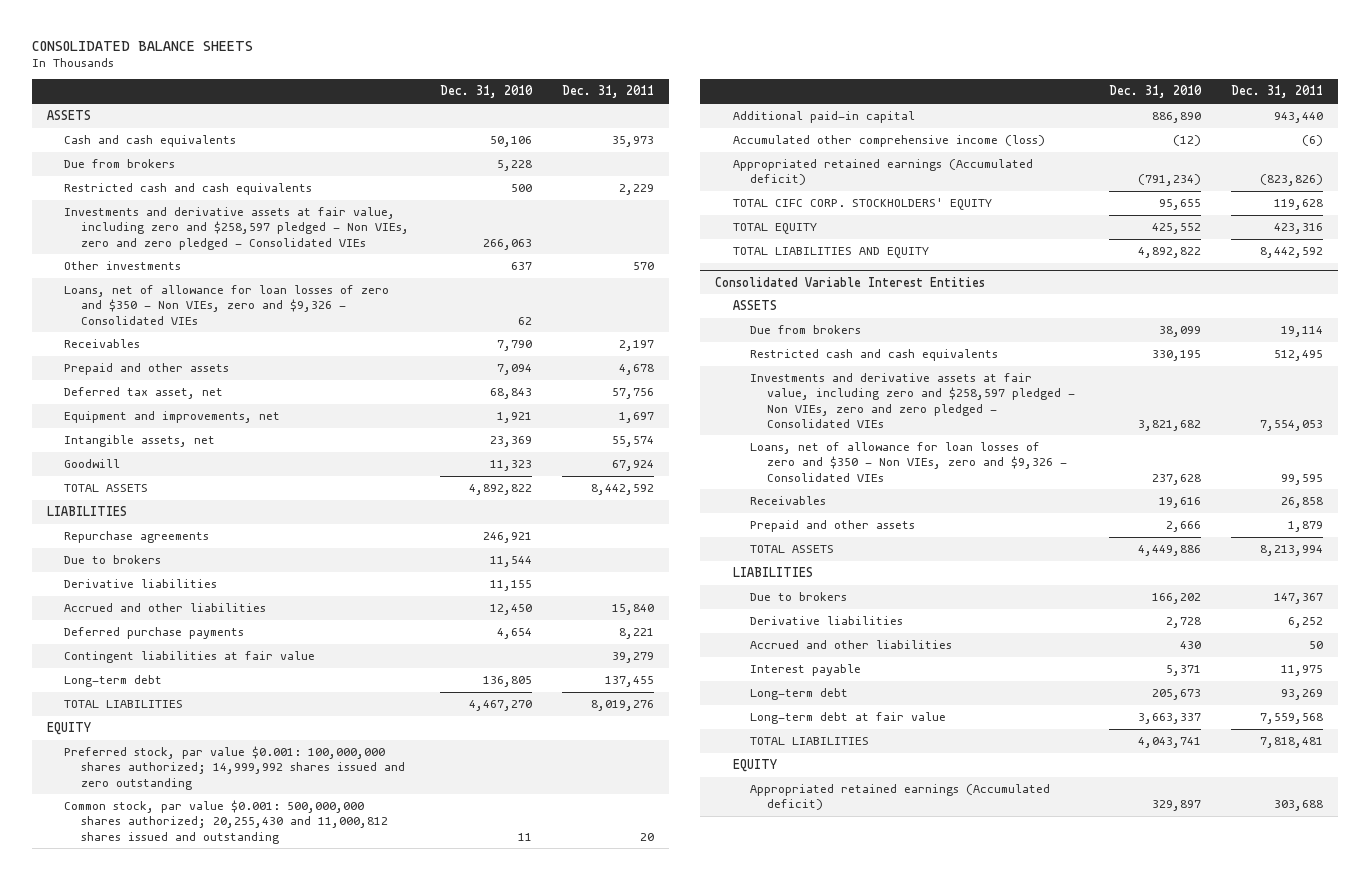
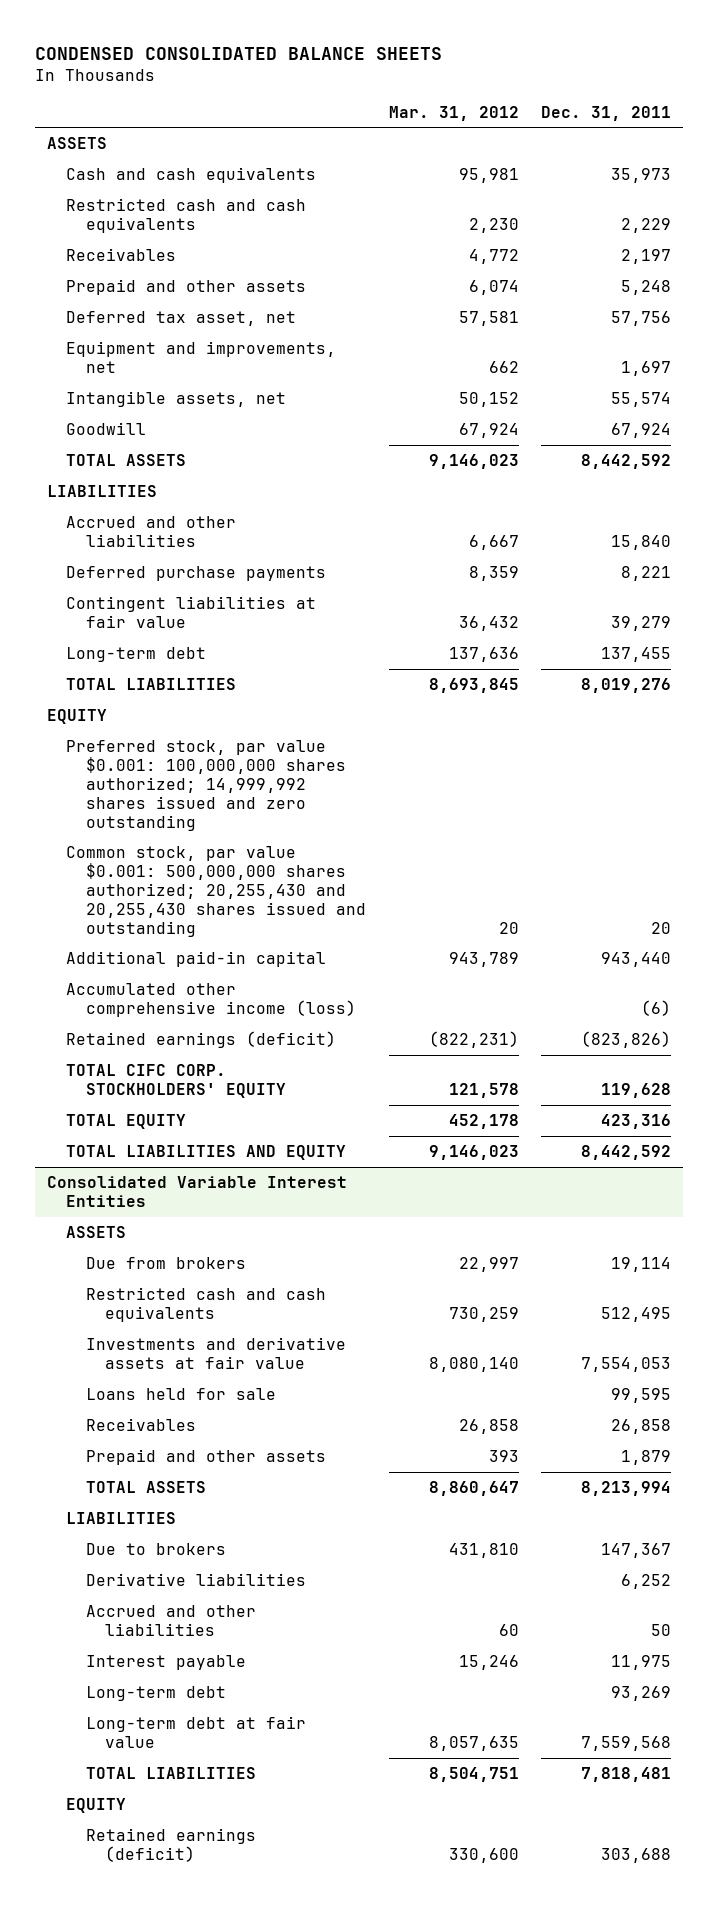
[31,40,253,51] CONSOLIDATED BALANCE SHEETS -> [35,46,443,60] CONDENSED CONSOLIDATED BALANCE SHEETS
[439,85,533,99] Dec. 31, 2010 -> none
none -> [388,105,519,121] Mar. 31, 2012
[64,159,176,169] Due from brokers -> none
[64,207,410,250] Investments and derivative assets at fair value, including zero and $258,597 pledged - Non VIEs, zero and zero pledged - Consolidated VIEs -> none
[64,261,182,271] Other investments -> none
[64,285,390,325] Loans, net of allowance for loan losses of zero and $350 - Non VIEs, zero and $9,326 - Consolidated VIEs -> none
[619,364,655,376] 4,678 -> [621,280,672,296] 5,248
[64,531,210,544] Repurchase agreements -> none
[64,555,162,565] Due to brokers -> none
[64,579,218,589] Derivative liabilities -> none
[64,800,389,844] Common stock, par value $0.001: 500,000,000 shares authorized; 20,255,430 and 11,000,812 shares issued and outstanding -> [66,846,366,937] Common stock, par value $0.001: 500,000,000 shares authorized; 20,255,430 and 20,255,430 shares issued and outstanding
[732,159,1033,186] Appropriated retained earnings (Accumulated deficit) -> [66,1031,337,1049] Retained earnings (deficit)
[750,373,1076,428] Investments and derivative assets at fair value, including zero and $258,597 pledged - Non VIEs, zero and zero pledged - Consolidated VIEs -> [85,1337,346,1369] Investments and derivative assets at fair value
[750,442,1068,482] Loans, net of allowance for loan losses of zero and $350 - Non VIEs, zero and $9,326 - Consolidated VIEs -> [85,1388,276,1401] Loans held for sale
[750,784,1051,811] Appropriated retained earnings (Accumulated deficit) -> [85,1828,256,1862] Retained earnings (deficit)

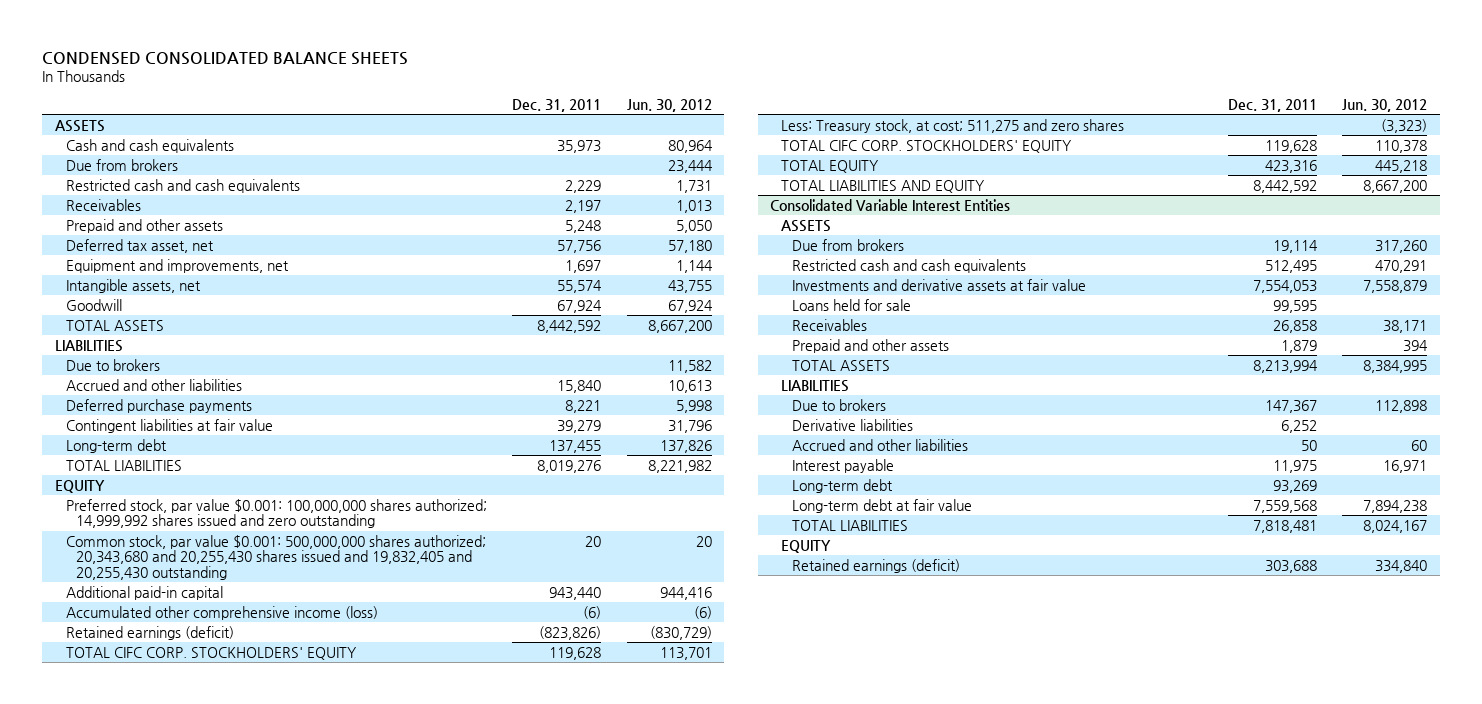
[388,105,519,121] Mar. 31, 2012 -> none
none -> [626,98,712,112] Jun. 30, 2012
none -> [65,158,178,171] Due from brokers
none -> [65,358,160,371] Due to brokers
[66,846,366,937] Common stock, par value $0.001: 500,000,000 shares authorized; 20,255,430 and 20,255,430 shares issued and outstanding -> [65,534,486,580] Common stock, par value $0.001: 500,000,000 shares authorized; 20,343,680 and 20,255,430 shares issued and 19,832,405 and 20,255,430 outstanding
none -> [781,118,1125,133] Less: Treasury stock, at cost; 511,275 and zero shares
none -> [781,139,1072,153] TOTAL CIFC CORP. STOCKHOLDERS' EQUITY

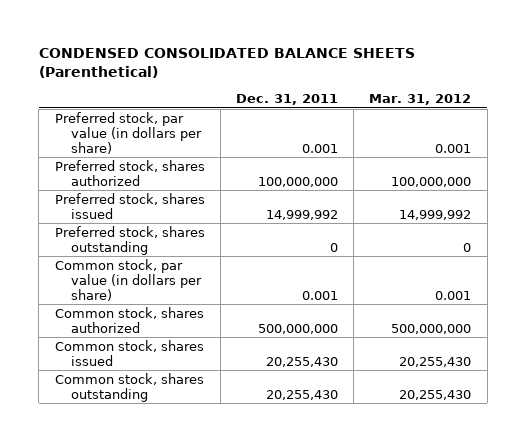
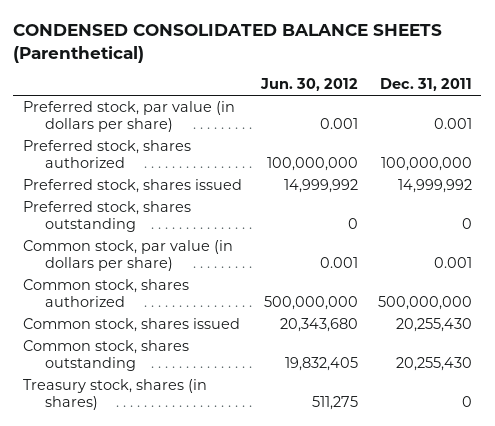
[369,94,472,106] Mar. 31, 2012 -> none
none -> [260,78,359,92] Jun. 30, 2012
none -> [23,378,208,410] Treasury stock, shares (in shares)

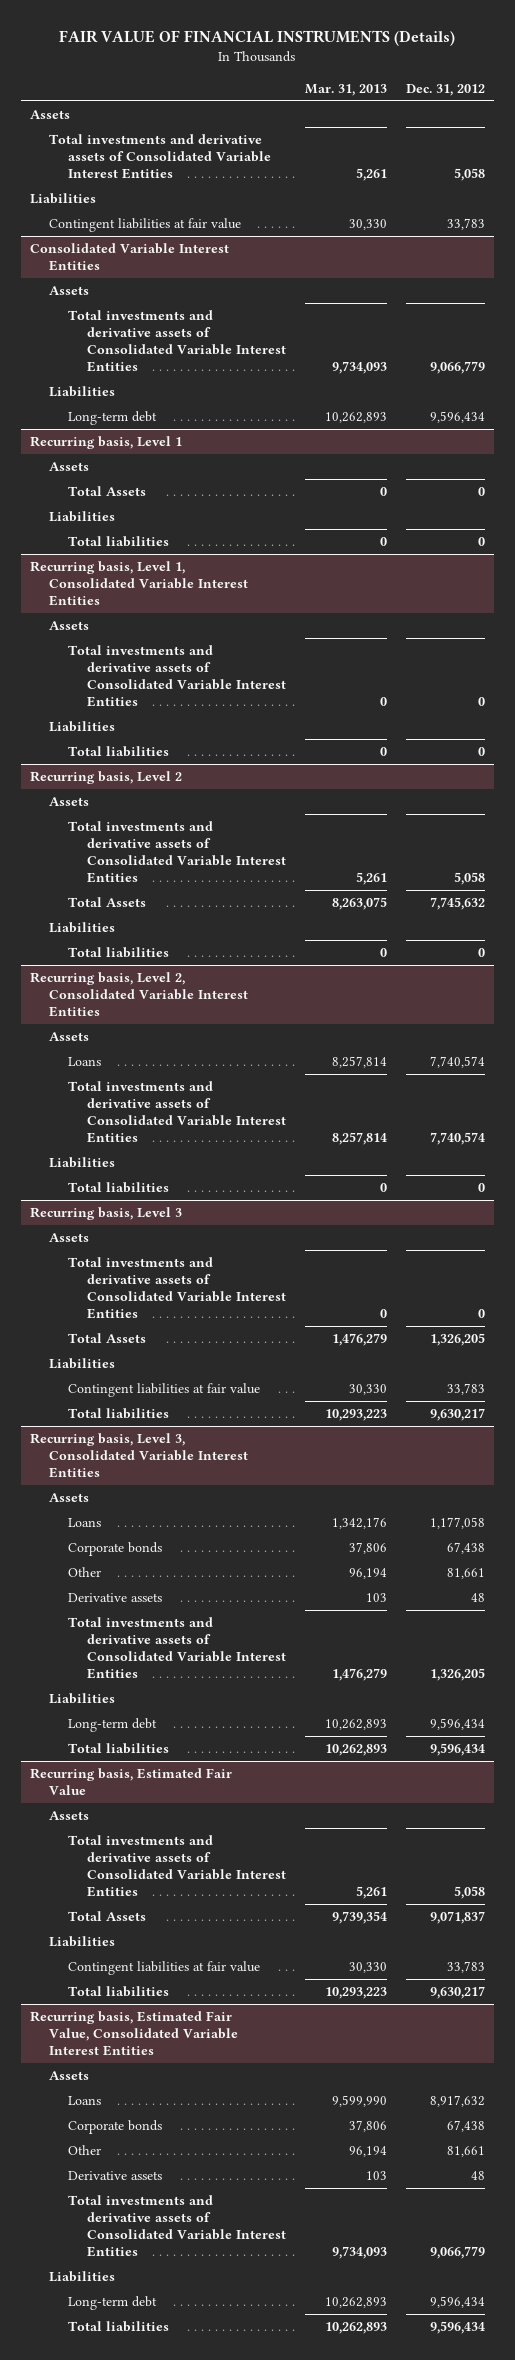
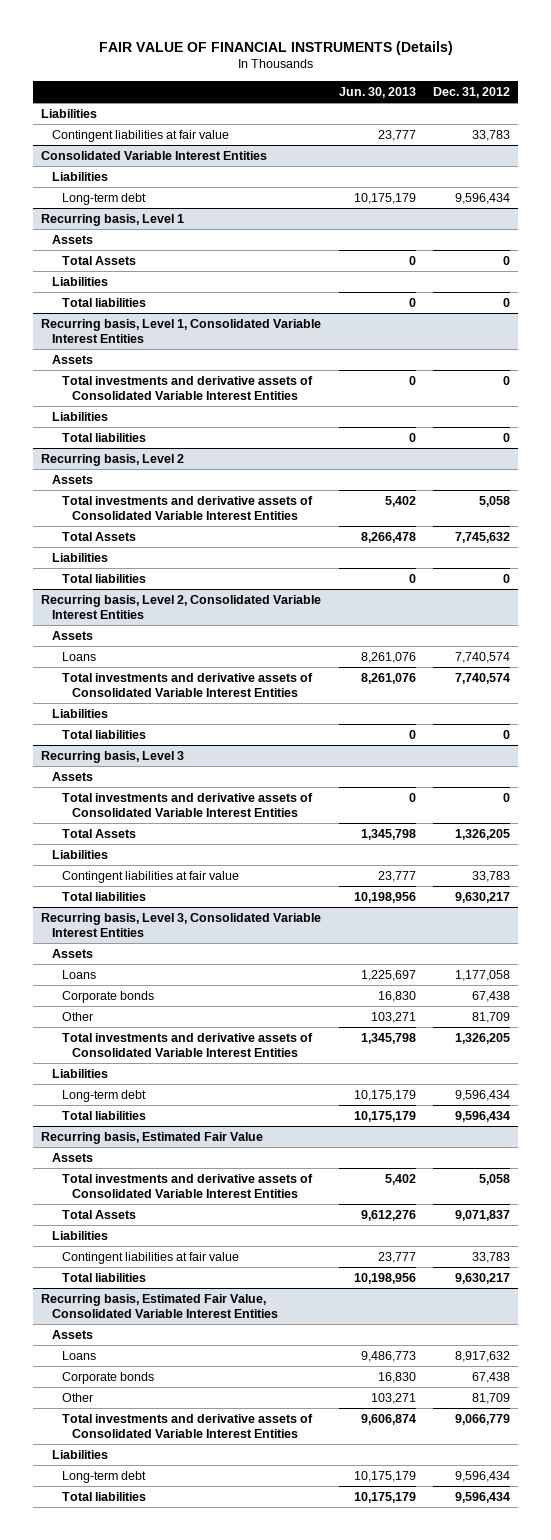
[304,83,387,96] Mar. 31, 2013 -> none
none -> [338,86,416,98] Jun. 30, 2013
[30,110,71,120] Assets -> none
[49,134,271,180] Total investments and derivative assets of Consolidated Variable Interest Entities -> none
[49,286,90,296] Assets -> none
[67,310,286,373] Total investments and derivative assets of Consolidated Variable Interest Entities -> none
[67,1593,162,1603] Derivative assets -> none
[446,1568,485,1580] 81,661 -> [471,1011,510,1023] 81,709
[67,2171,162,2181] Derivative assets -> none
[446,2146,485,2158] 81,661 -> [471,1392,510,1404] 81,709

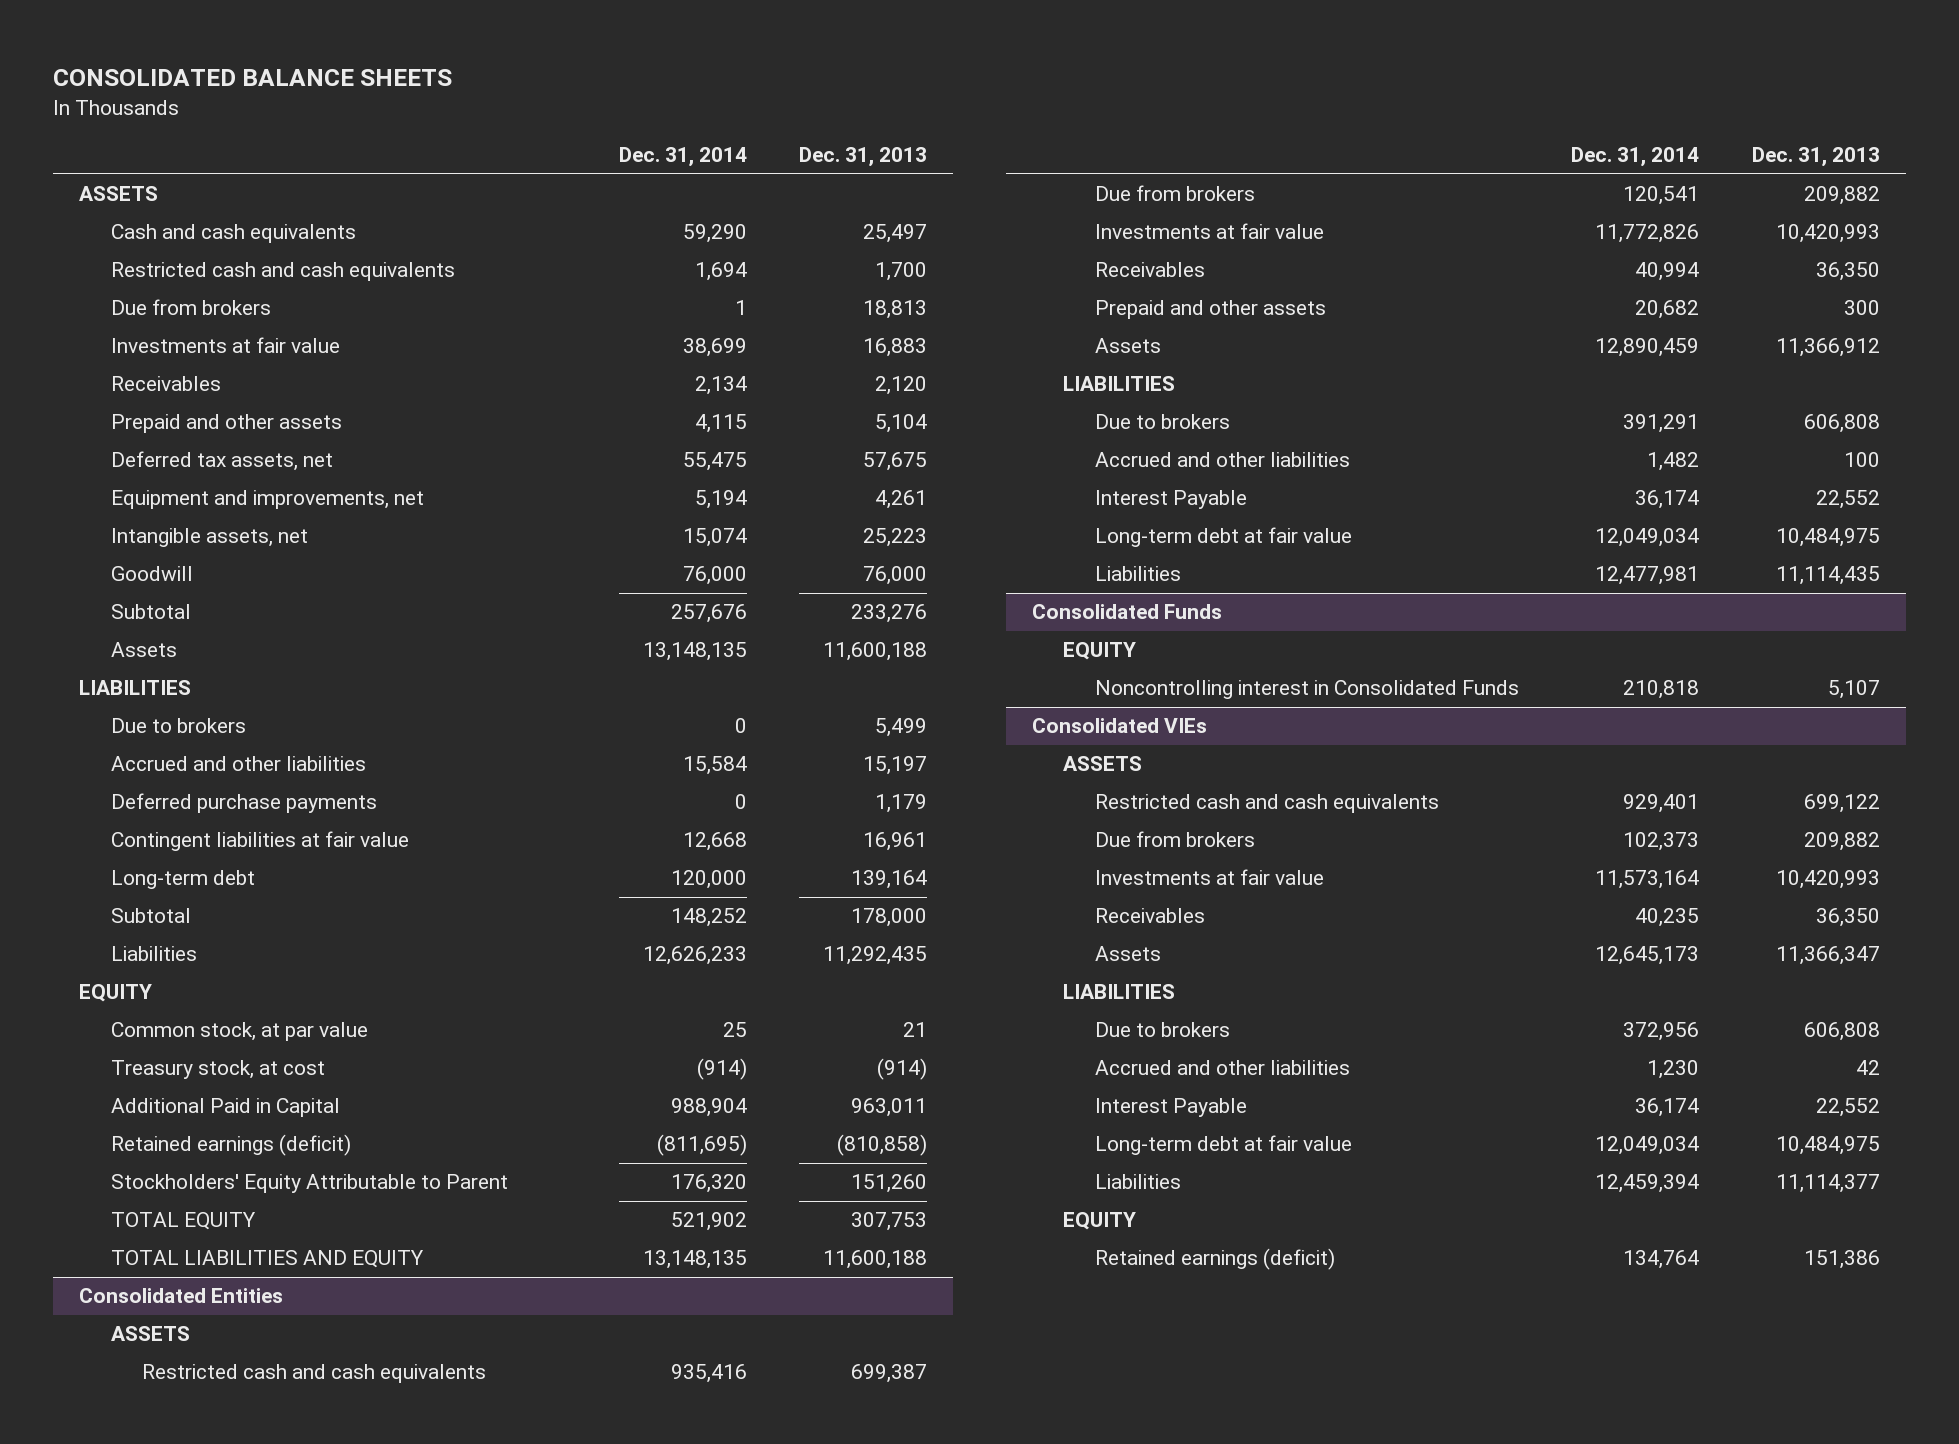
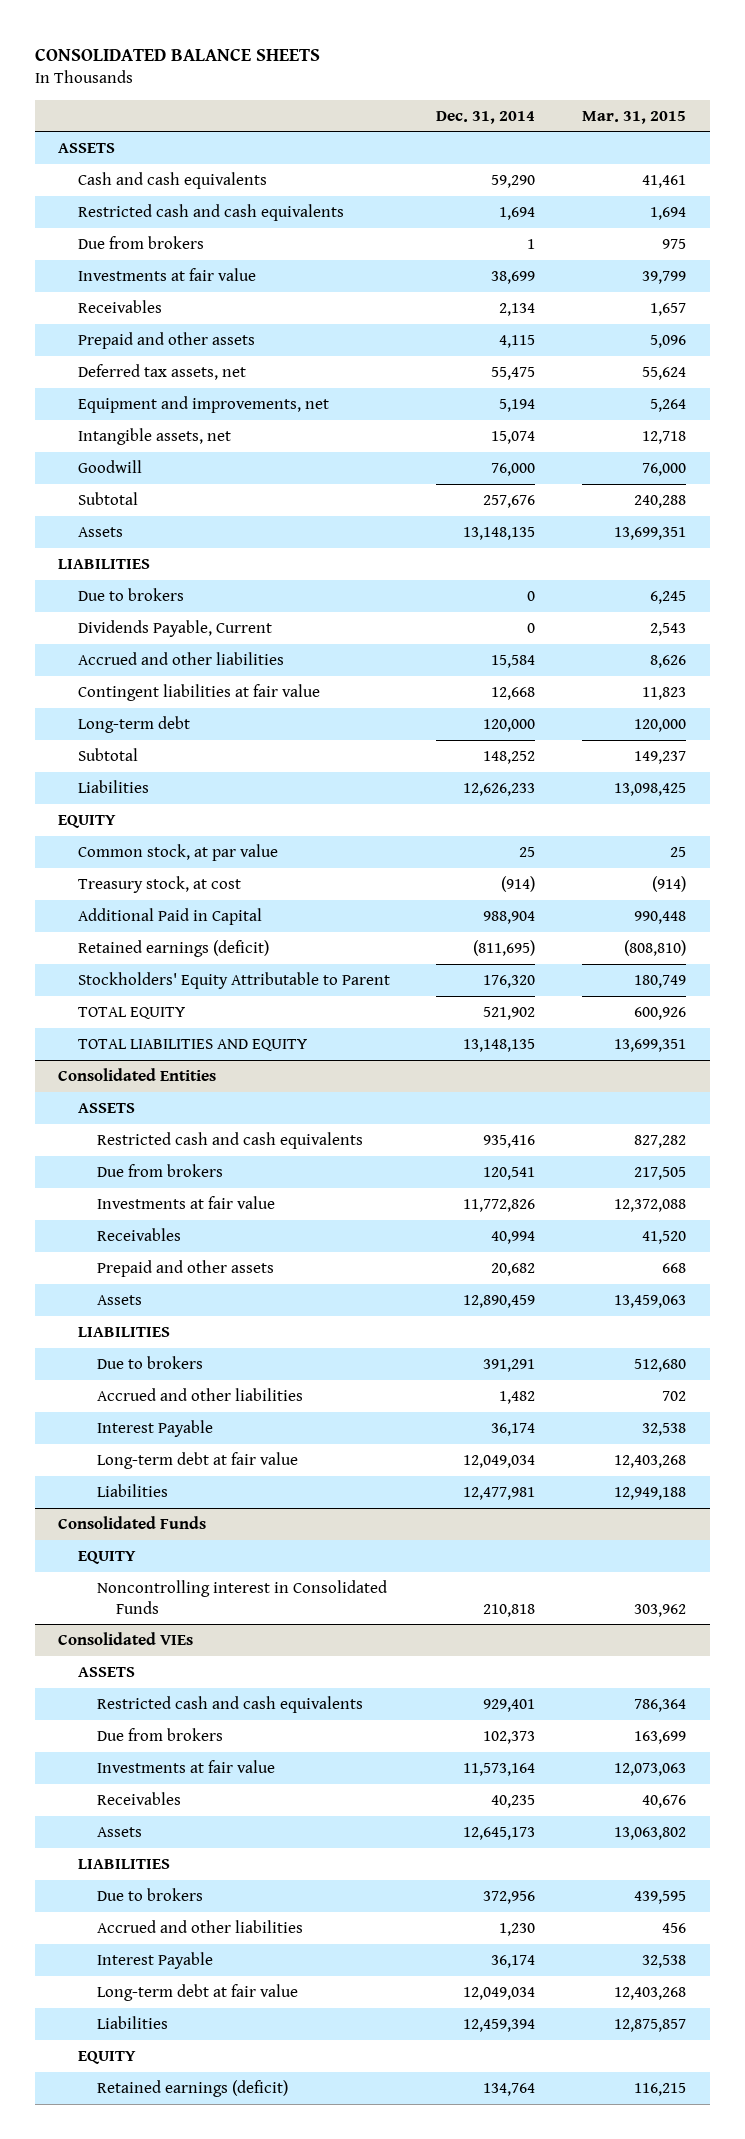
[798,147,927,168] Dec. 31, 2013 -> none
none -> [582,110,687,124] Mar. 31, 2015
none -> [77,619,272,637] Dividends Payable, Current
[110,793,377,814] Deferred purchase payments -> none

